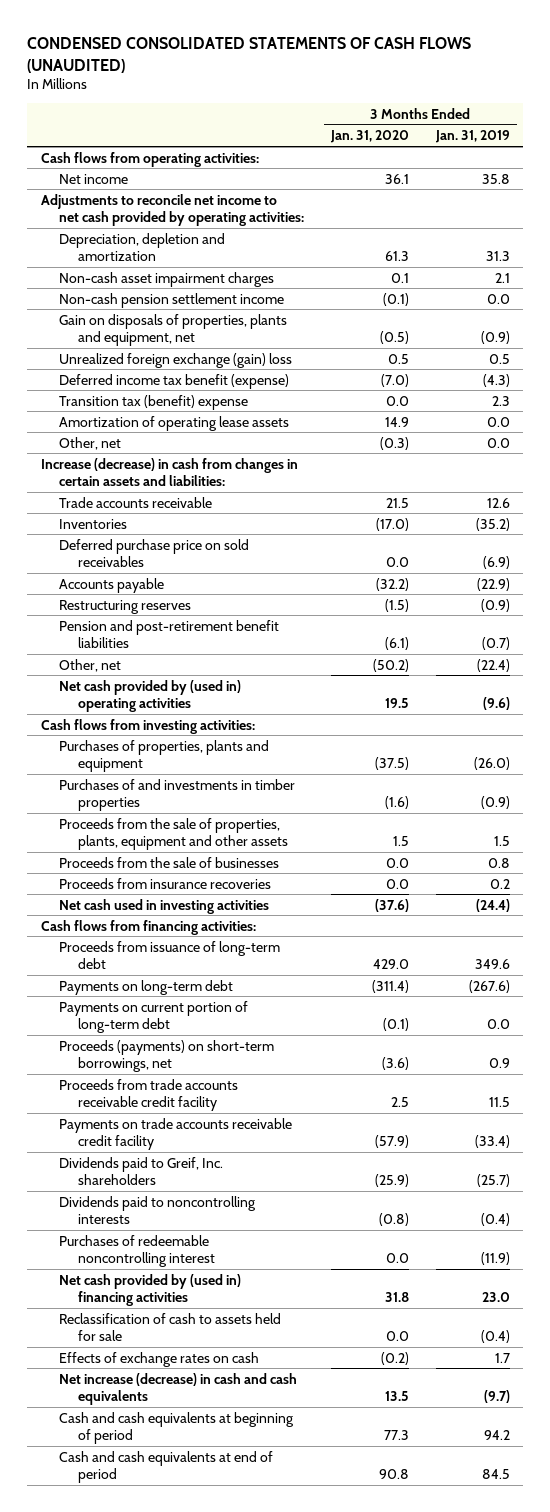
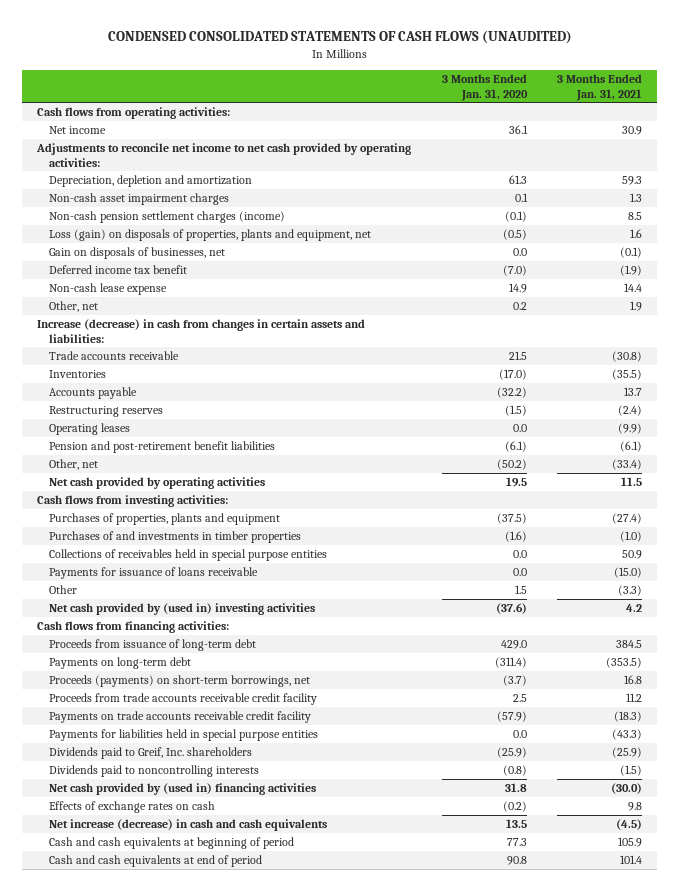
[434,130,510,144] Jan. 31, 2019 -> none
none -> [556,74,642,101] 3 Months Ended Jan. 31, 2021
[59,352,293,368] Unrealized foreign exchange (gain) loss -> none
[59,394,249,410] Transition tax (benefit) expense -> none
[59,292,285,308] Non-cash pension settlement income -> [48,211,285,224] Non-cash pension settlement charges (income)
[59,313,288,346] Gain on disposals of properties, plants and equipment, net -> [48,229,371,242] Loss (gain) on disposals of properties, plants and equipment, net
none -> [48,247,225,260] Gain on disposals of businesses, net
[59,373,290,389] Deferred income tax benefit (expense) -> [48,265,187,275] Deferred income tax benefit
[59,415,290,431] Amortization of operating lease assets -> [48,283,167,296] Non-cash lease expense
[380,436,410,450] (0.3) -> [512,302,527,311] 0.2
[59,538,250,567] Deferred purchase price on sold receivables -> none
none -> [48,423,130,436] Operating leases
[59,679,242,712] Net cash provided by (used in) operating activities -> [48,477,265,490] Net cash provided by operating activities
[59,817,289,850] Proceeds from the sale of properties, plants, equipment and other assets -> none
[59,856,280,868] Proceeds from the sale of businesses -> none
[59,877,272,889] Proceeds from insurance recoveries -> none
none -> [48,549,327,562] Collections of receivables held in special purpose entities
none -> [48,567,258,580] Payments for issuance of loans receivable
none -> [48,585,77,595] Other
[59,898,270,914] Net cash used in investing activities -> [48,603,315,616] Net cash provided by (used in) investing activities
[59,1000,249,1033] Payments on current portion of long-term debt -> none
[382,1056,410,1070] (3.6) -> [502,675,527,687] (3.7)
none -> [48,729,318,742] Payments for liabilities held in special purpose entities
[59,1234,216,1267] Purchases of redeemable noncontrolling interest -> none
[59,1312,282,1341] Reclassification of cash to assets held for sale -> none

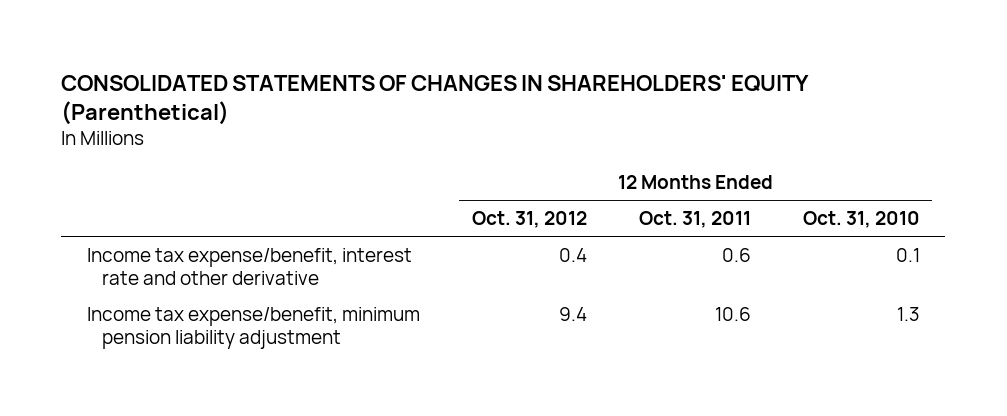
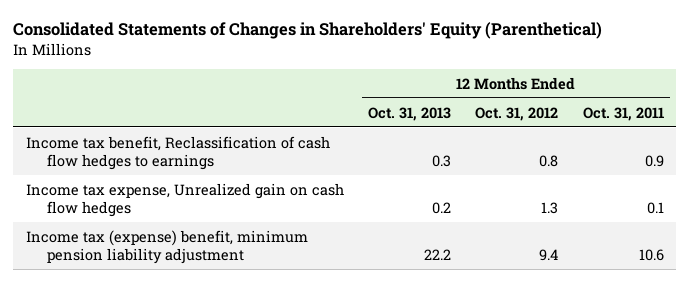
[61,74,810,125] CONSOLIDATED STATEMENTS OF CHANGES IN SHAREHOLDERS' EQUITY (Parenthetical) -> [13,22,603,40] Consolidated Statements of Changes in Shareholders' Equity (Parenthetical)
[802,211,920,229] Oct. 31, 2010 -> none
none -> [367,106,451,121] Oct. 31, 2013
none -> [25,135,330,170] Income tax benefit, Reclassification of cash flow hedges to earnings
[87,247,413,286] Income tax expense/benefit, interest rate and other derivative -> [25,182,344,217] Income tax expense, Unrealized gain on cash flow hedges
[558,247,587,262] 0.4 -> [541,201,559,214] 1.3
[721,247,751,262] 0.6 -> [646,201,664,214] 0.1
[87,306,421,350] Income tax expense/benefit, minimum pension liability adjustment -> [25,229,308,264] Income tax (expense) benefit, minimum pension liability adjustment

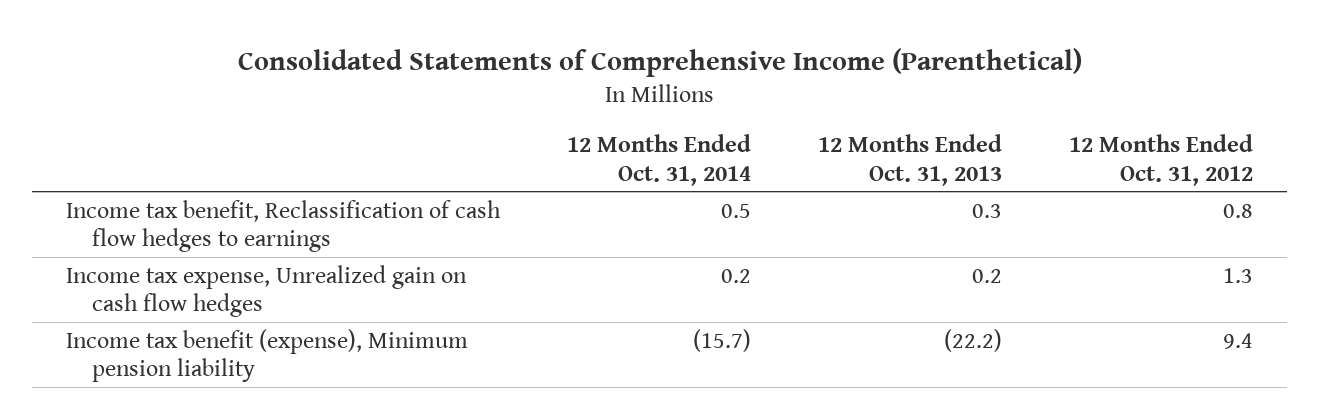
[13,22,603,40] Consolidated Statements of Changes in Shareholders' Equity (Parenthetical) -> [237,47,1082,77] Consolidated Statements of Comprehensive Income (Parenthetical)
[582,106,664,121] Oct. 31, 2011 -> none
none -> [566,133,751,186] 12 Months Ended Oct. 31, 2014
[25,229,308,264] Income tax (expense) benefit, minimum pension liability adjustment -> [65,328,468,383] Income tax benefit (expense), Minimum pension liability
[423,248,451,260] 22.2 -> [944,328,1003,352] (22.2)

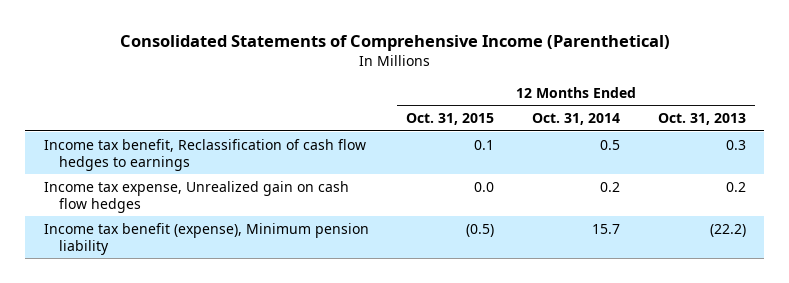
[1069,133,1254,186] 12 Months Ended Oct. 31, 2012 -> none
none -> [406,113,495,126] Oct. 31, 2015
[692,328,751,352] (15.7) -> [591,223,620,234] 15.7

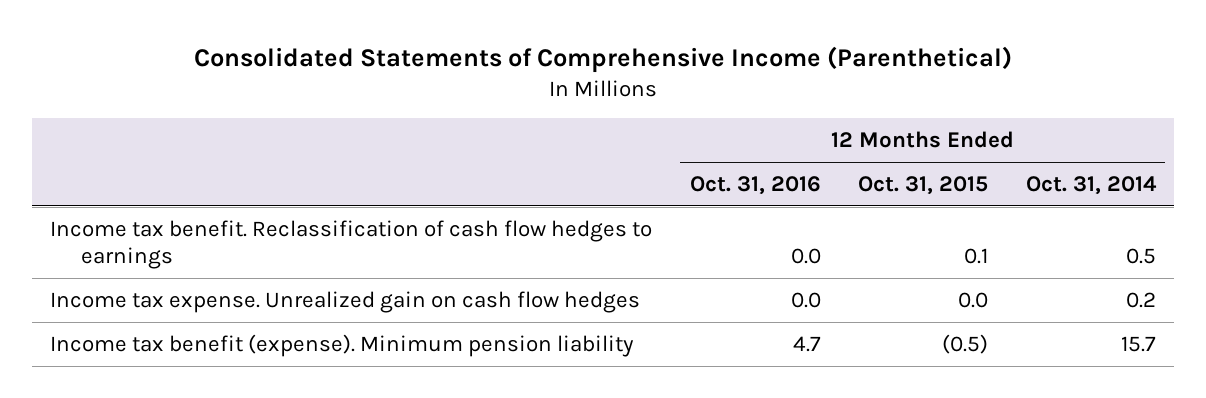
[657,113,746,126] Oct. 31, 2013 -> none
none -> [689,175,821,195] Oct. 31, 2016
[43,138,366,171] Income tax benefit, Reclassification of cash flow hedges to earnings -> [50,219,653,270] Income tax benefit. Reclassification of cash flow hedges to earnings
[43,180,349,213] Income tax expense, Unrealized gain on cash flow hedges -> [50,290,641,313] Income tax expense. Unrealized gain on cash flow hedges
[43,222,369,255] Income tax benefit (expense), Minimum pension liability -> [50,333,635,357] Income tax benefit (expense). Minimum pension liability

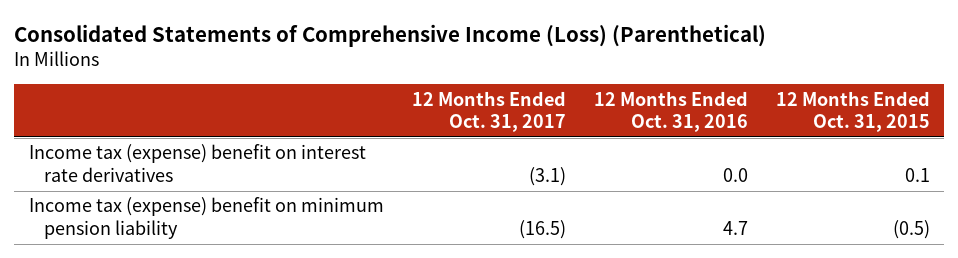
[193,46,1012,74] Consolidated Statements of Comprehensive Income (Parenthetical) -> [14,24,767,48] Consolidated Statements of Comprehensive Income (Loss) (Parenthetical)
[1025,175,1157,195] Oct. 31, 2014 -> none
none -> [411,90,566,133] 12 Months Ended Oct. 31, 2017
[50,219,653,270] Income tax benefit. Reclassification of cash flow hedges to earnings -> none
[50,290,641,313] Income tax expense. Unrealized gain on cash flow hedges -> [28,144,366,183] Income tax (expense) benefit on interest rate derivatives
[958,291,989,308] 0.0 -> [904,168,930,183] 0.1
[50,333,635,357] Income tax benefit (expense). Minimum pension liability -> [28,197,384,240] Income tax (expense) benefit on minimum pension liability

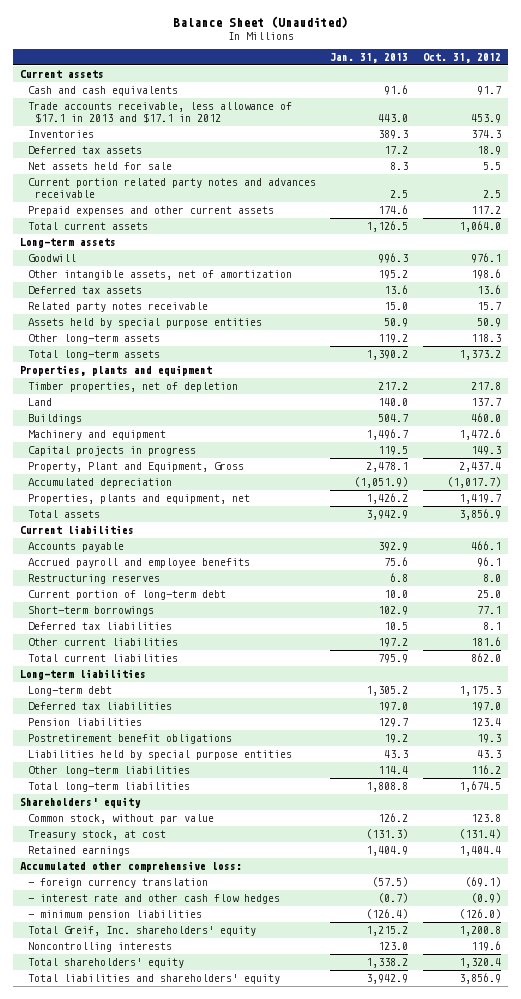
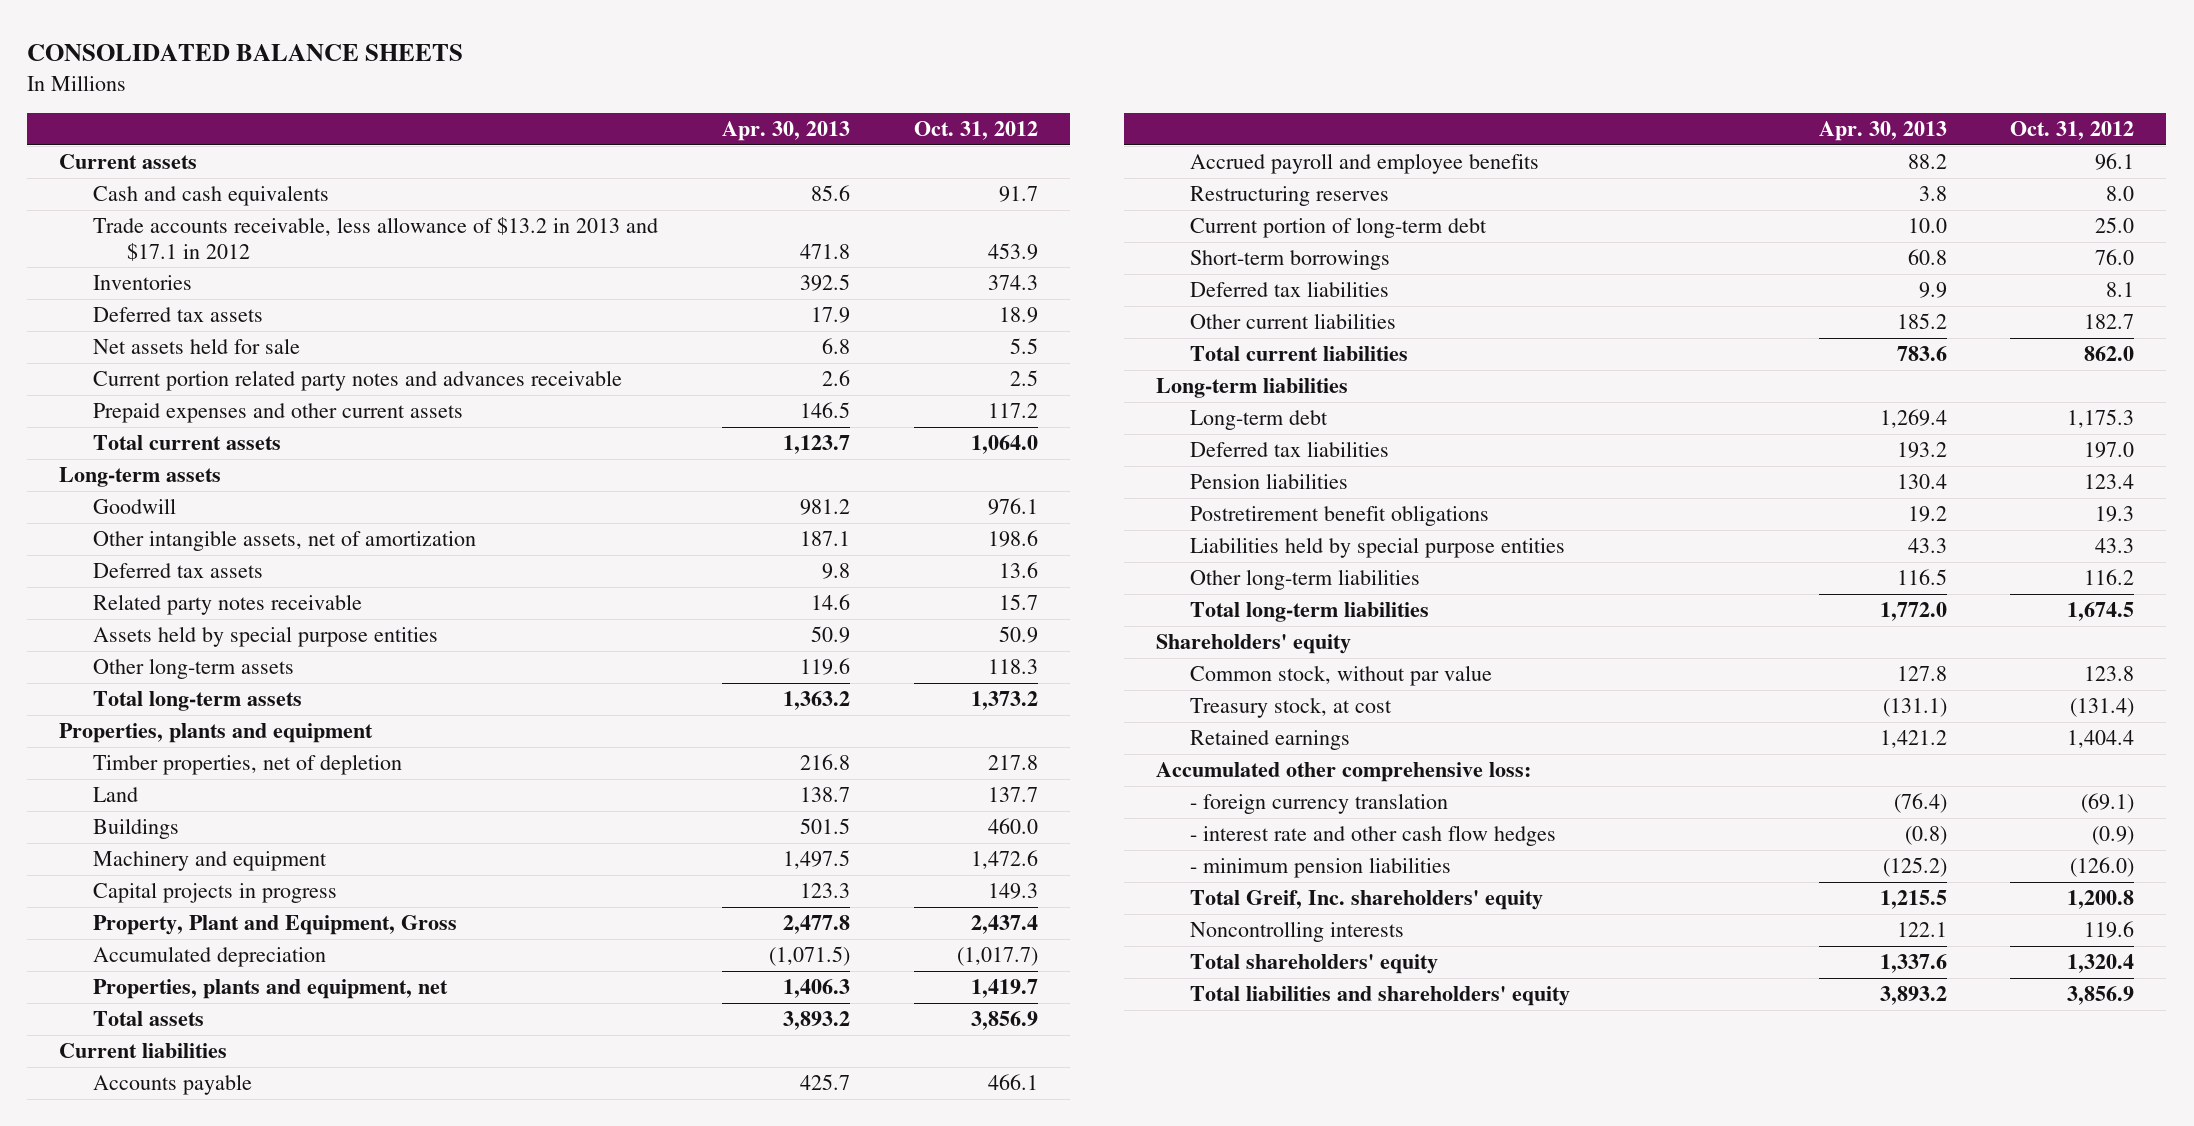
[172,16,348,29] Balance Sheet (Unaudited) -> [27,44,464,62] CONSOLIDATED BALANCE SHEETS
[330,52,409,63] Jan. 31, 2013 -> none
none -> [721,120,850,141] Apr. 30, 2013
[27,102,292,123] Trade accounts receivable, less allowance of $17.1 in 2013 and $17.1 in 2012 -> [93,217,659,261] Trade accounts receivable, less allowance of $13.2 in 2013 and $17.1 in 2012
[476,606,501,615] 77.1 -> [2095,249,2135,266] 76.0
[470,637,501,647] 181.6 -> [2084,314,2135,330] 182.7

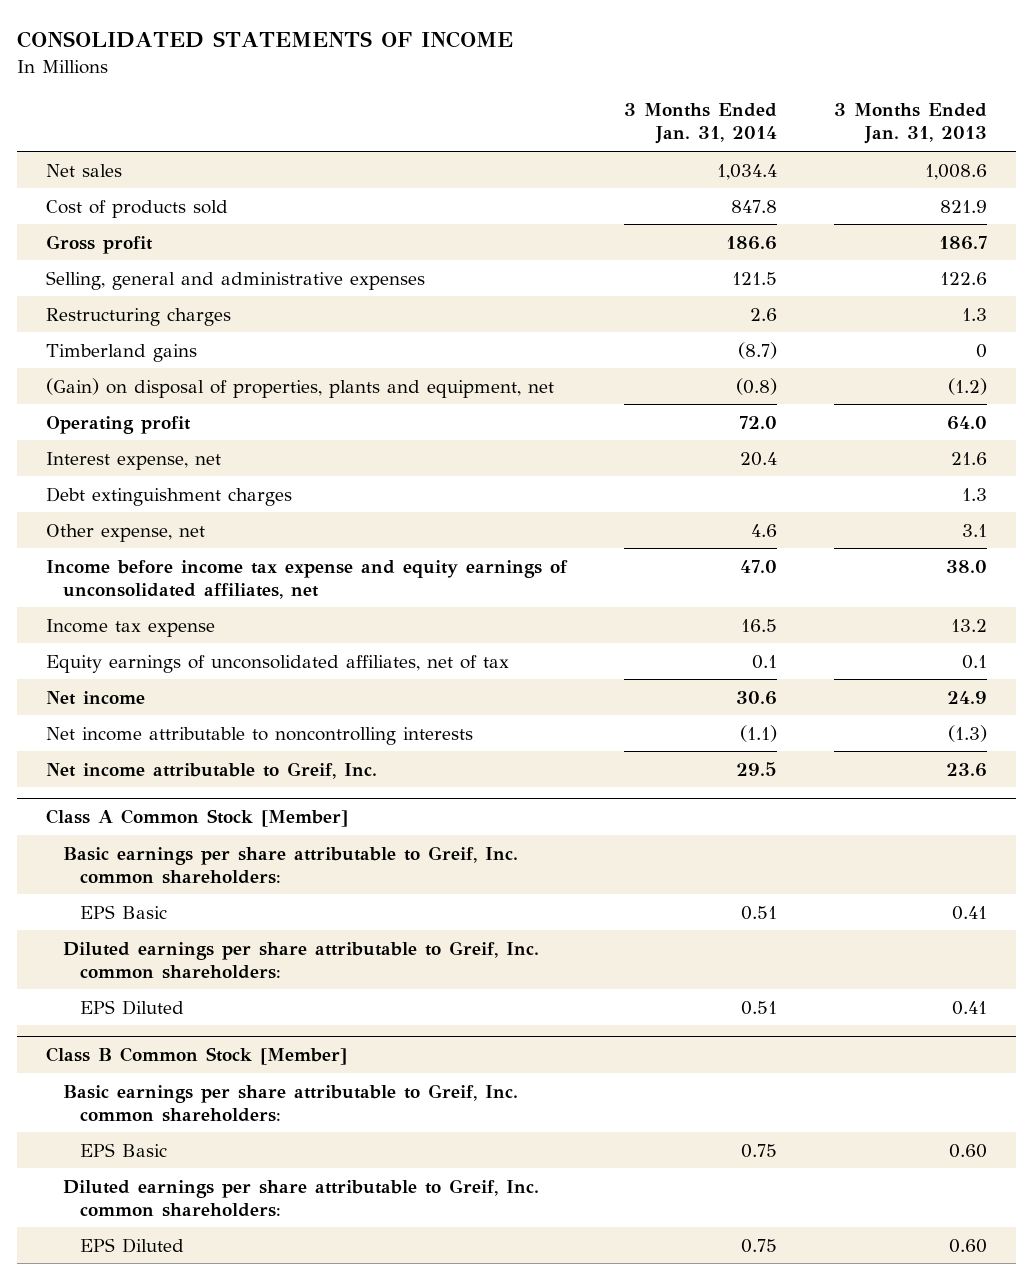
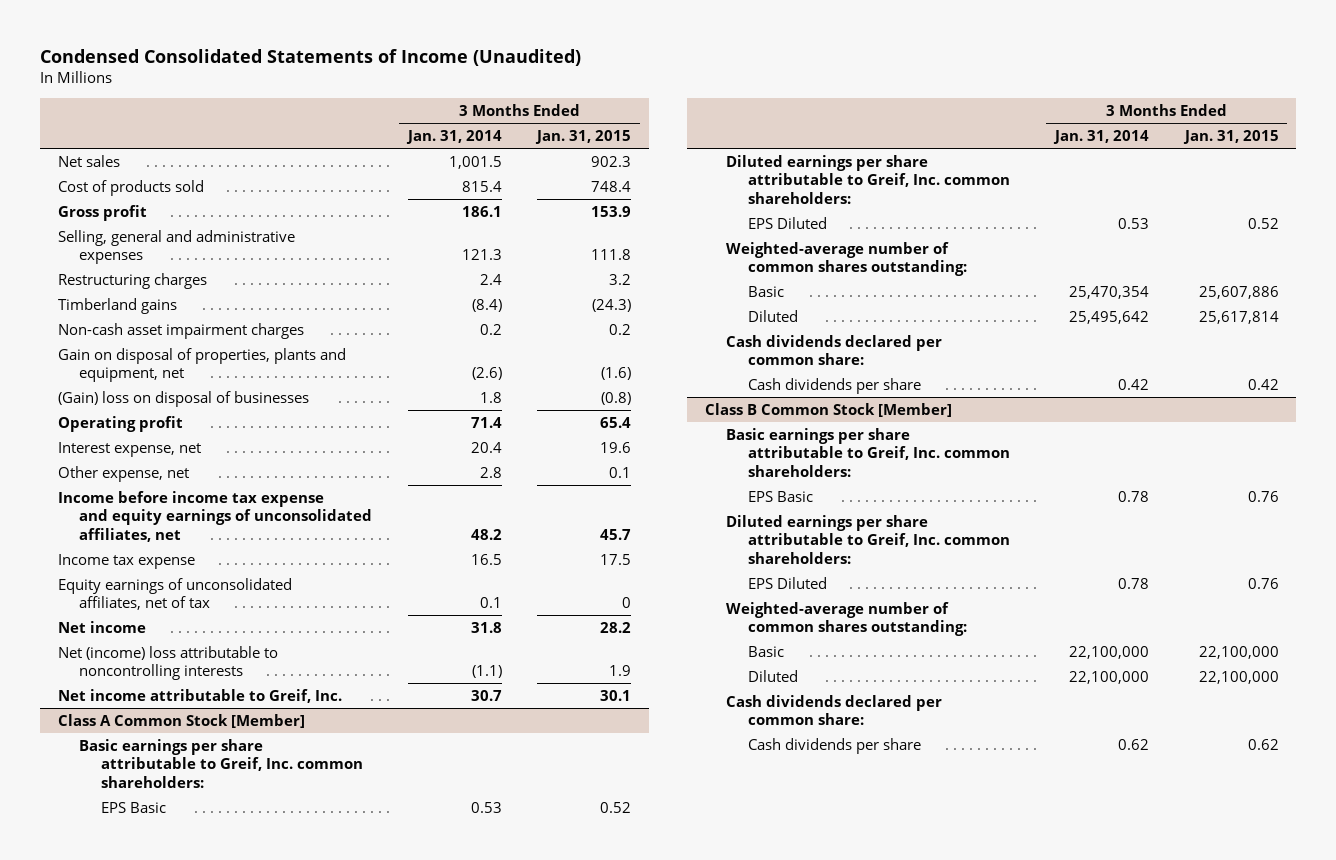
[17,30,514,48] CONSOLIDATED STATEMENTS OF INCOME -> [39,49,581,67] Condensed Consolidated Statements of Income (Unaudited)
[834,103,988,145] 3 Months Ended Jan. 31, 2013 -> none
none -> [535,129,632,144] Jan. 31, 2015
[716,163,777,180] 1,034.4 -> [448,155,502,169] 1,001.5
[730,199,777,213] 847.8 -> [461,180,502,192] 815.4
[725,235,777,250] 186.6 -> [461,205,502,217] 186.1
[731,271,777,285] 121.5 -> [461,249,502,261] 121.3
[749,307,777,321] 2.6 -> [479,273,502,285] 2.4
[737,341,777,359] (8.7) -> [471,298,502,312] (8.4)
none -> [57,322,304,339] Non-cash asset impairment charges
[45,377,554,398] (Gain) on disposal of properties, plants and equipment, net -> [57,347,346,383] Gain on disposal of properties, plants and equipment, net
[735,377,777,395] (0.8) -> [471,367,502,381] (2.6)
none -> [57,390,309,407] (Gain) loss on disposal of businesses
[738,415,777,429] 72.0 -> [470,416,502,428] 71.4
[45,486,292,506] Debt extinguishment charges -> none
[750,523,777,537] 4.6 -> [479,466,502,478] 2.8
[739,559,777,573] 47.0 -> [470,528,502,540] 48.2
[735,690,777,705] 30.6 -> [470,621,502,633] 31.8
[45,726,473,745] Net income attributable to noncontrolling interests -> [57,645,278,681] Net (income) loss attributable to noncontrolling interests
[735,761,777,776] 29.5 -> [470,689,502,701] 30.7
[740,905,777,920] 0.51 -> [470,801,502,813] 0.53
[740,1000,777,1015] 0.51 -> [1117,217,1149,229] 0.53
none -> [726,241,967,277] Weighted-average number of common shares outstanding:
none -> [747,285,784,297] Basic
none -> [747,309,798,322] Diluted
none -> [726,334,943,366] Cash dividends declared per common share:
none -> [747,377,921,394] Cash dividends per share
[740,1143,777,1158] 0.75 -> [1117,490,1149,502] 0.78
[740,1238,777,1253] 0.75 -> [1117,577,1149,589] 0.78
none -> [726,601,967,637] Weighted-average number of common shares outstanding:
none -> [747,645,784,657] Basic
none -> [747,669,798,682] Diluted
none -> [726,694,943,726] Cash dividends declared per common share:
none -> [747,737,921,754] Cash dividends per share

